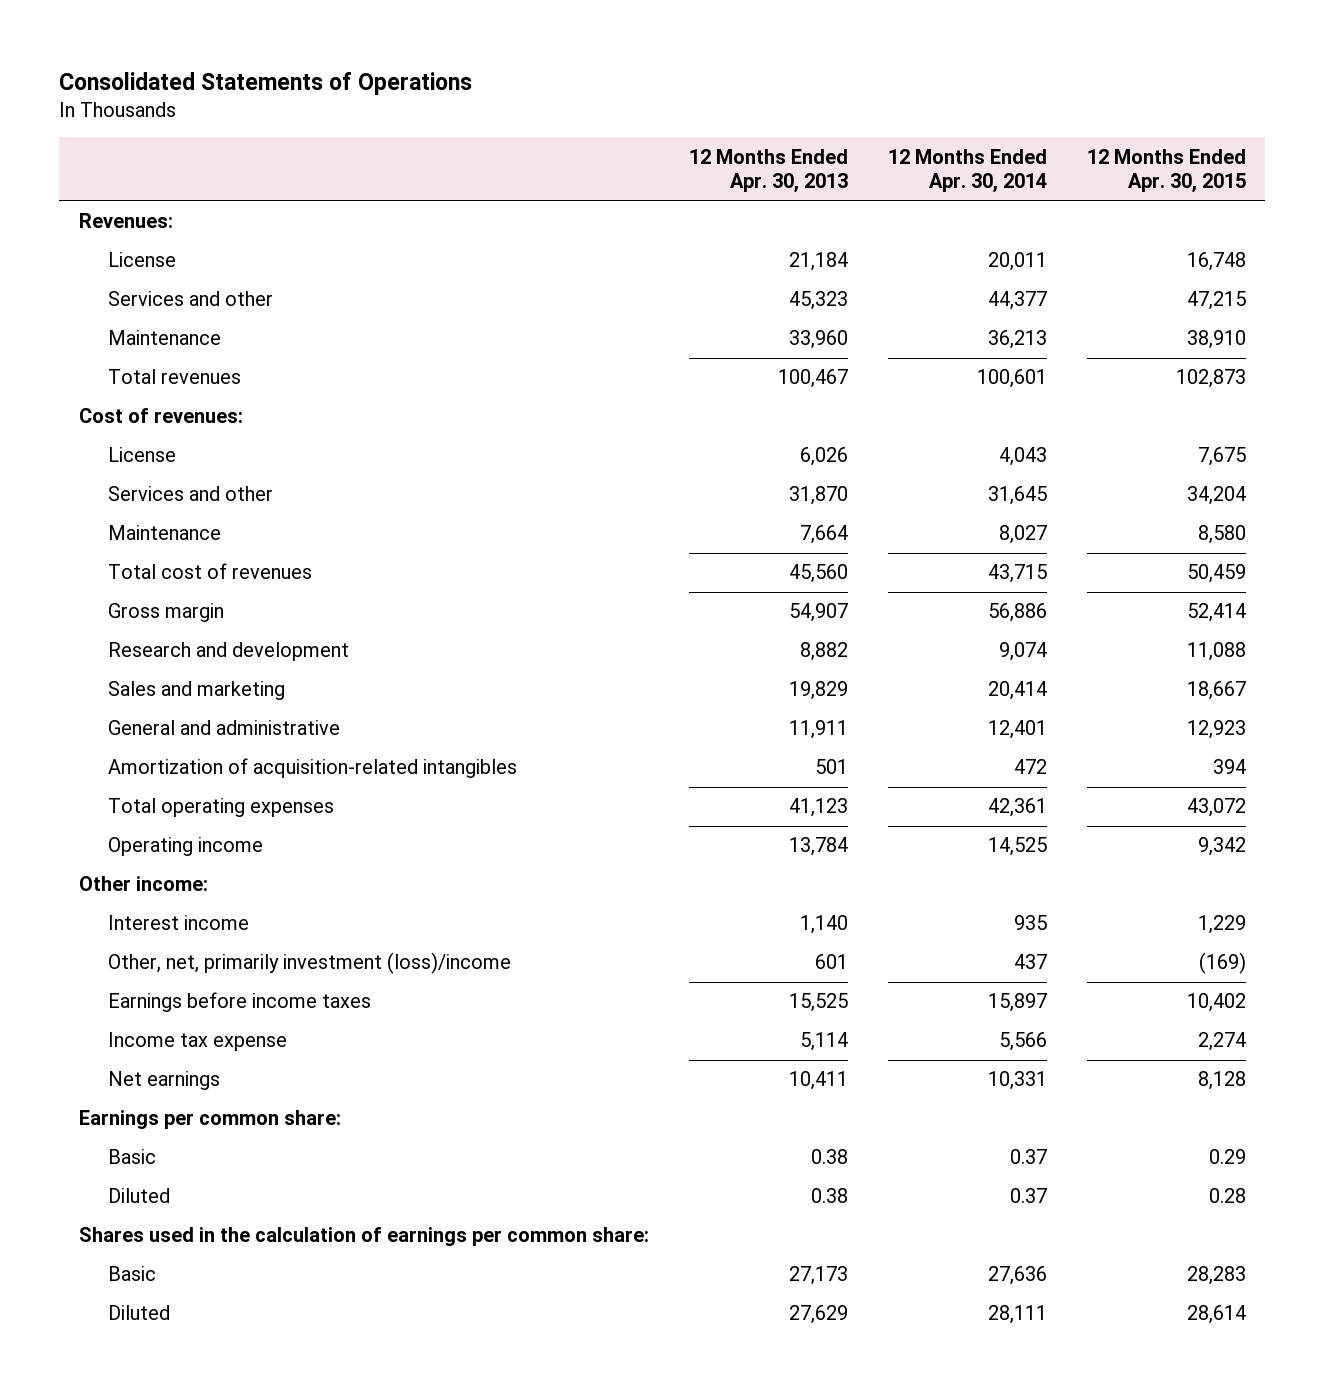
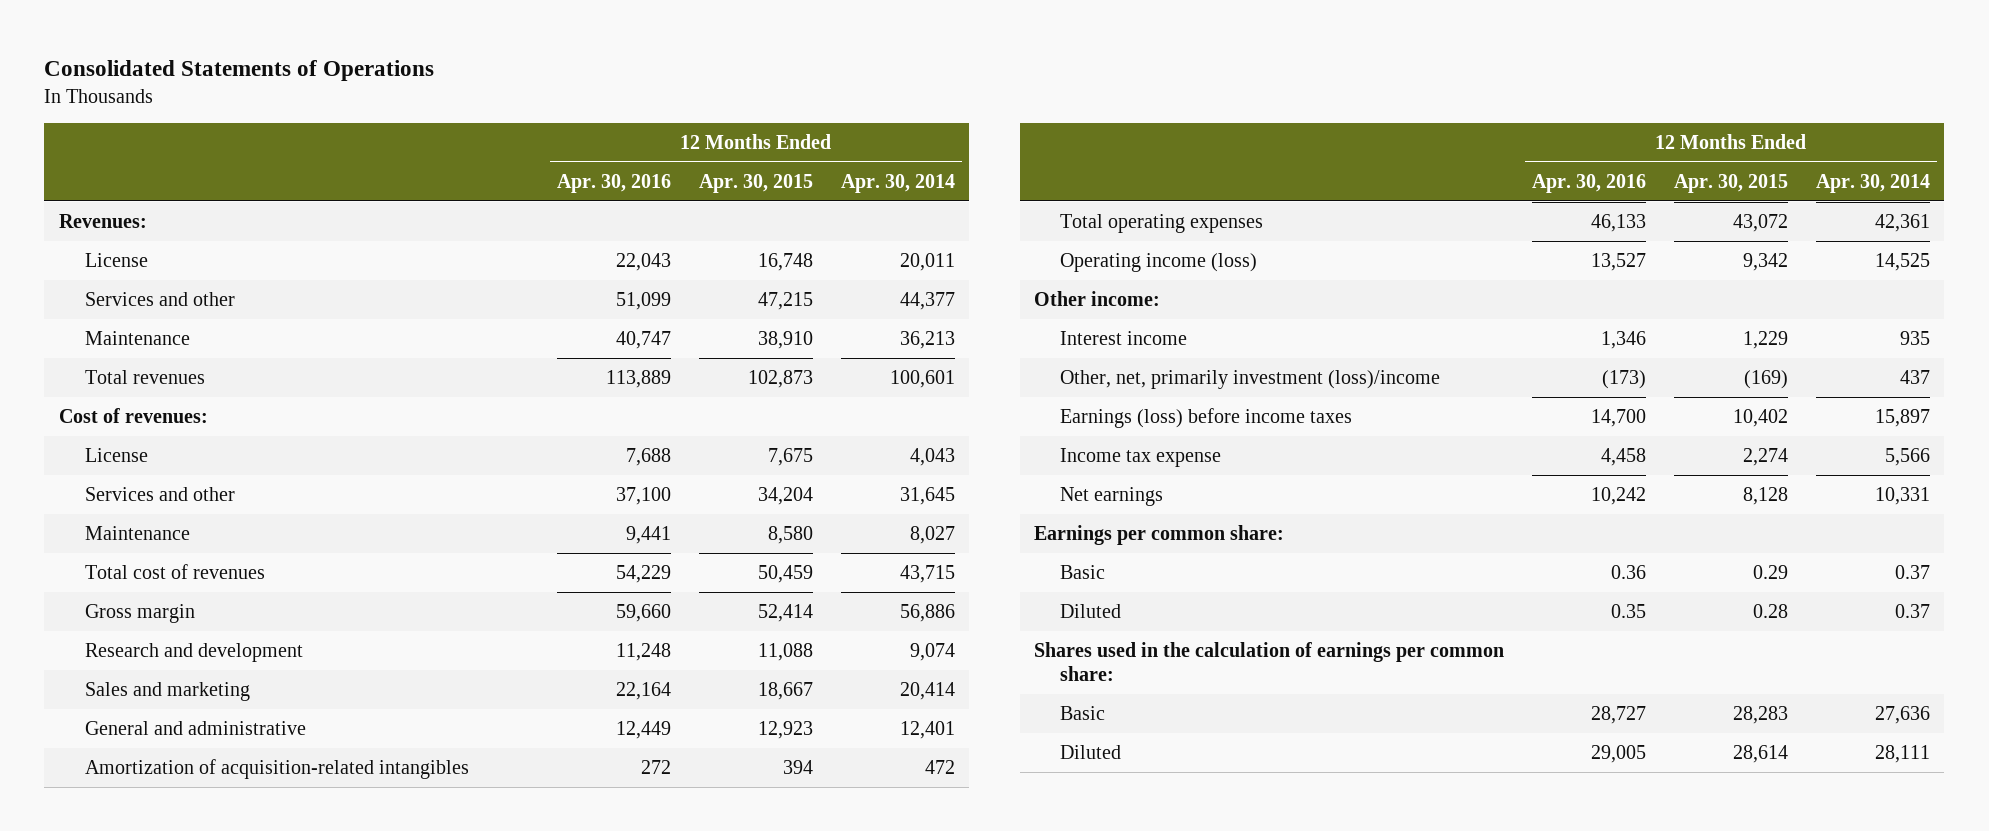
[688,148,848,194] 12 Months Ended Apr. 30, 2013 -> none
none -> [556,173,671,193] Apr. 30, 2016
[107,837,263,857] Operating income -> [1059,253,1257,273] Operating income (loss)
[107,992,371,1013] Earnings before income taxes -> [1059,408,1352,429] Earnings (loss) before income taxes

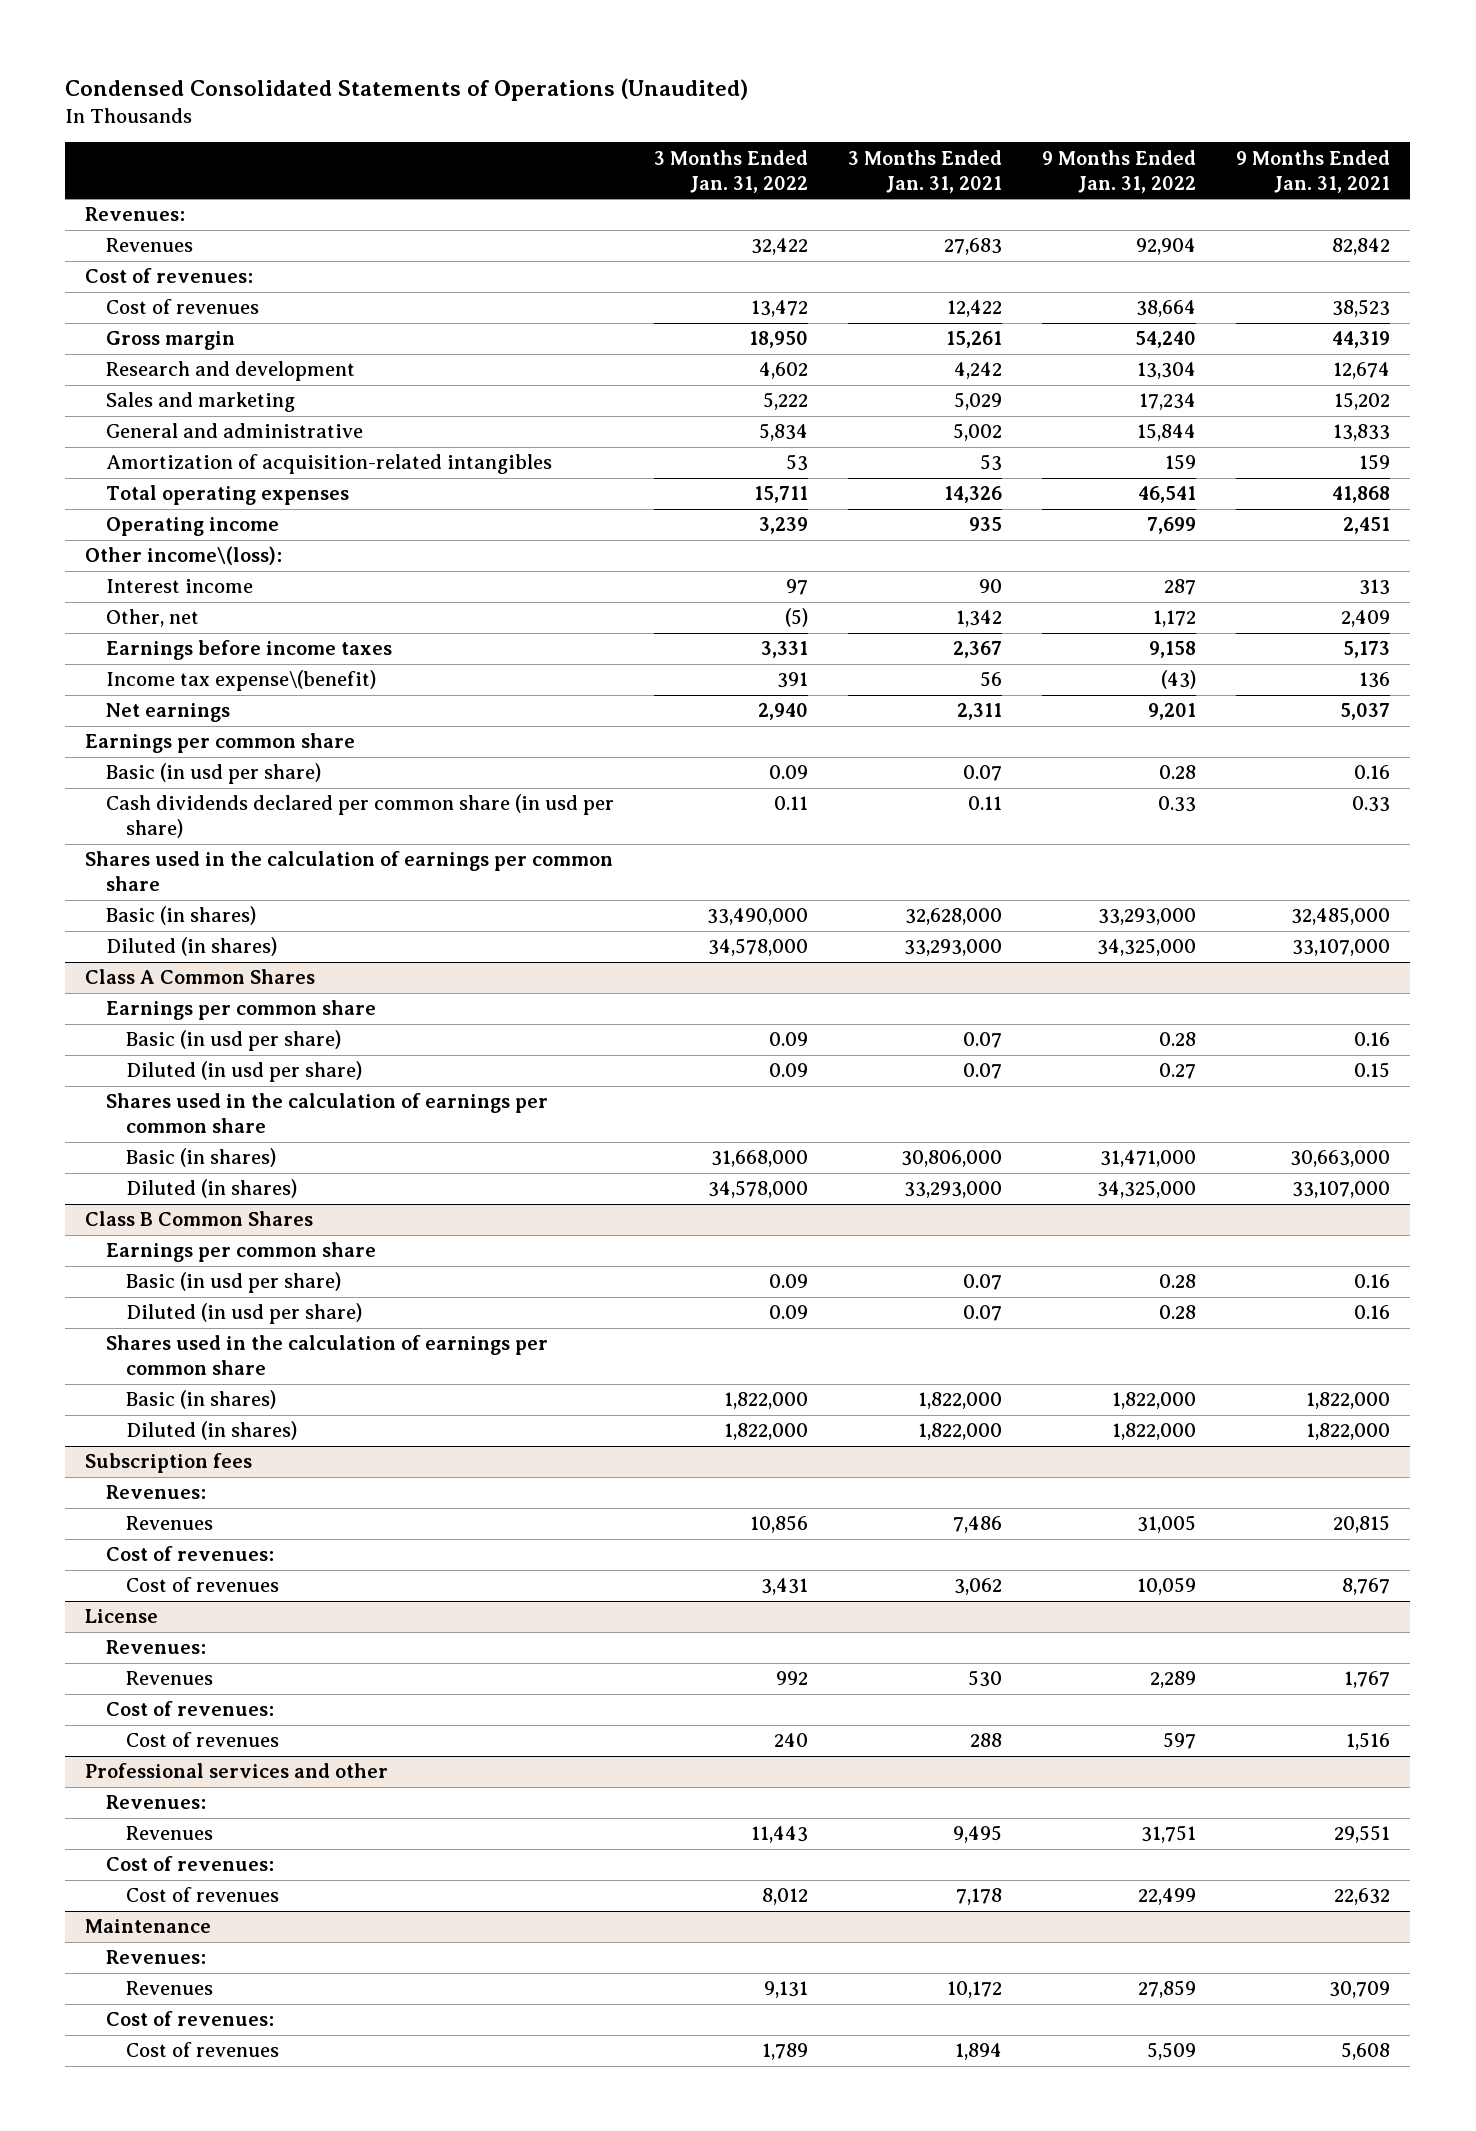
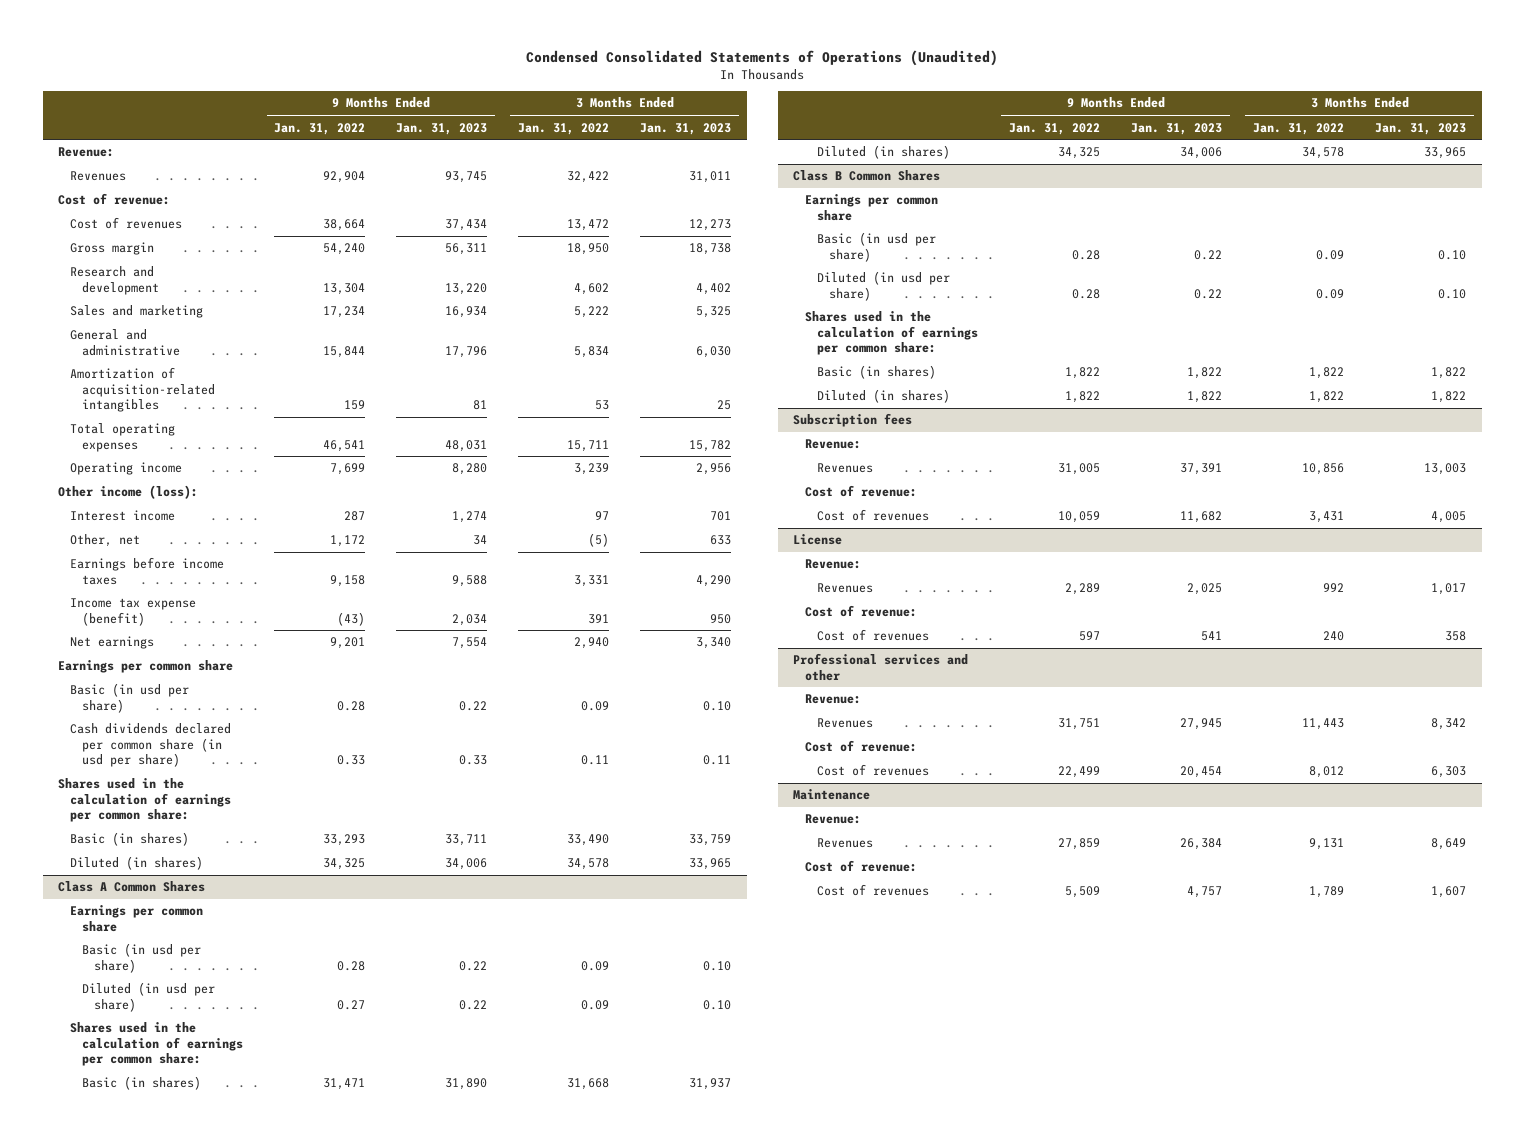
[847,149,1002,193] 3 Months Ended Jan. 31, 2021 -> none
[1236,149,1391,193] 9 Months Ended Jan. 31, 2021 -> none
none -> [396,122,488,135] Jan. 31, 2023
none -> [640,122,732,135] Jan. 31, 2023
[85,207,186,222] Revenues: -> [58,147,115,158] Revenue:
[85,268,254,284] Cost of revenues: -> [58,193,171,206] Cost of revenue:
[85,546,283,566] Other income\(loss): -> [58,485,199,500] Other income (loss):
[105,670,376,692] Income tax expense\(benefit) -> [70,598,197,626] Income tax expense (benefit)
[85,851,614,892] Shares used in the calculation of earnings per common share -> [58,778,232,822] Shares used in the calculation of earnings per common share:
[706,908,808,926] 33,490,000 -> [567,834,610,847] 33,490
[1097,908,1196,926] 33,293,000 -> [323,834,366,847] 33,293
[707,938,808,957] 34,578,000 -> [567,858,610,871] 34,578
[1096,938,1196,957] 34,325,000 -> [323,858,366,871] 34,325
[105,1093,548,1134] Shares used in the calculation of earnings per common share -> [70,1022,244,1066] Shares used in the calculation of earnings per common share:
[710,1150,808,1168] 31,668,000 -> [567,1078,610,1091] 31,668
[1099,1150,1196,1168] 31,471,000 -> [323,1078,366,1091] 31,471
[707,1180,808,1199] 34,578,000 -> [1302,147,1345,160] 34,578
[1096,1180,1196,1199] 34,325,000 -> [1058,147,1101,160] 34,325
[105,1335,548,1376] Shares used in the calculation of earnings per common share -> [805,311,979,355] Shares used in the calculation of earnings per common share:
[723,1392,808,1410] 1,822,000 -> [1309,367,1345,380] 1,822
[1111,1392,1196,1410] 1,822,000 -> [1065,367,1101,380] 1,822
[723,1423,808,1441] 1,822,000 -> [1309,391,1345,404] 1,822
[1111,1423,1196,1441] 1,822,000 -> [1065,391,1101,404] 1,822
[105,1485,206,1500] Revenues: -> [805,439,862,450] Revenue:
[105,1546,274,1562] Cost of revenues: -> [805,485,918,498] Cost of revenue:
[105,1640,206,1655] Revenues: -> [805,559,862,570] Revenue:
[105,1701,274,1717] Cost of revenues: -> [805,605,918,618] Cost of revenue:
[105,1795,206,1810] Revenues: -> [805,694,862,705] Revenue:
[105,1856,274,1872] Cost of revenues: -> [805,740,918,753] Cost of revenue:
[105,1950,206,1965] Revenues: -> [805,814,862,825] Revenue:
[105,2011,274,2027] Cost of revenues: -> [805,860,918,873] Cost of revenue:

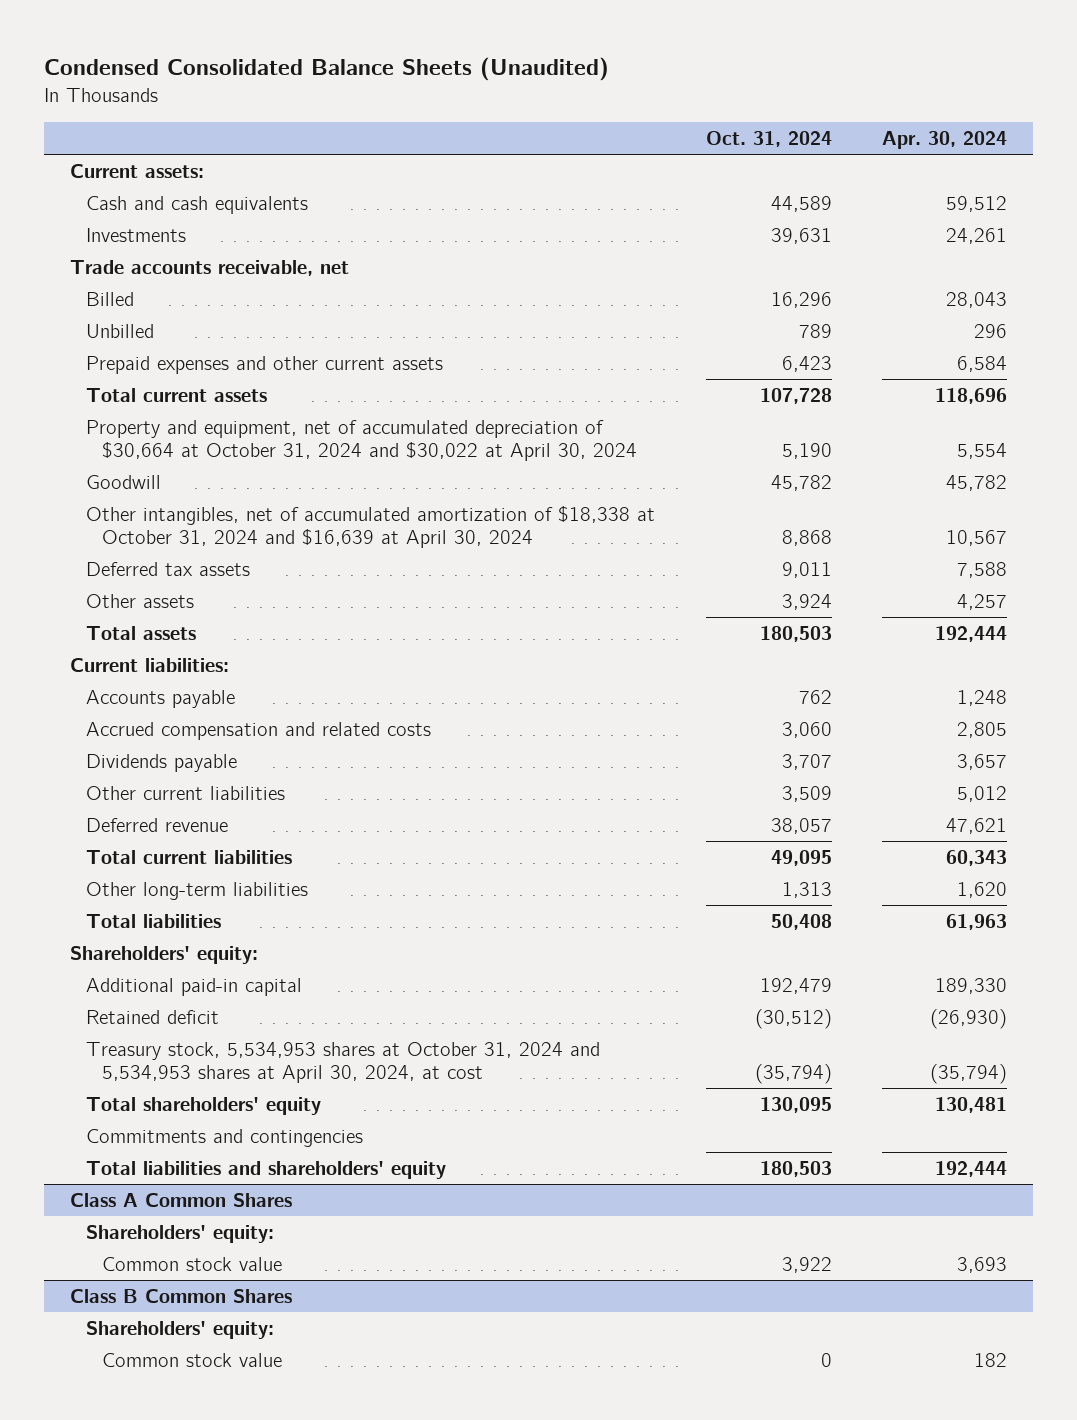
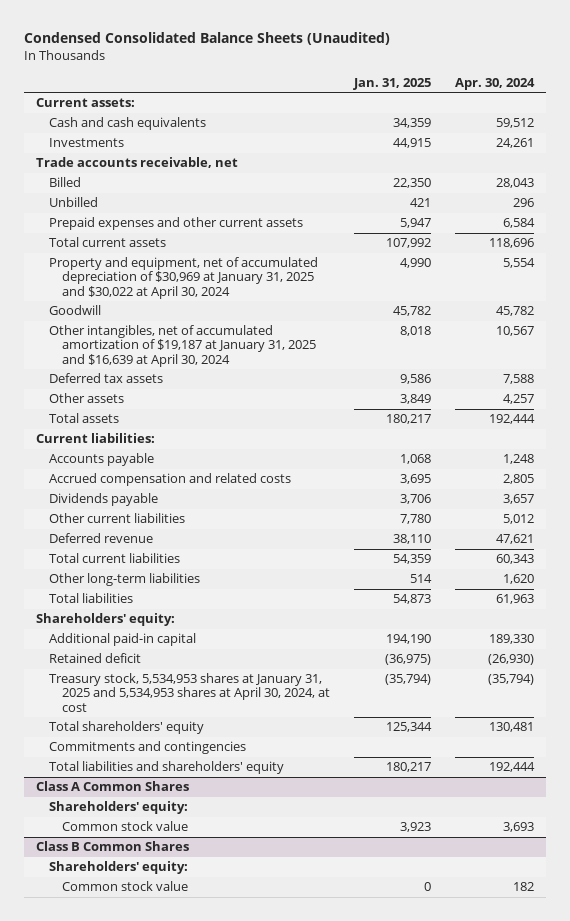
[705,131,832,148] Oct. 31, 2024 -> none
none -> [352,77,431,90] Jan. 31, 2025
[85,420,637,462] Property and equipment, net of accumulated depreciation of $30,664 at October 31, 2024 and $30,022 at April 30, 2024 -> [49,257,319,299] Property and equipment, net of accumulated depreciation of $30,969 at January 31, 2025 and $30,022 at April 30, 2024
[85,506,655,549] Other intangibles, net of accumulated amortization of $18,338 at October 31, 2024 and $16,639 at April 30, 2024 -> [49,325,316,367] Other intangibles, net of accumulated amortization of $19,187 at January 31, 2025 and $16,639 at April 30, 2024
[85,1042,600,1084] Treasury stock, 5,534,953 shares at October 31, 2024 and 5,534,953 shares at April 30, 2024, at cost -> [49,673,330,712] Treasury stock, 5,534,953 shares at January 31, 2025 and 5,534,953 shares at April 30, 2024, at cost

